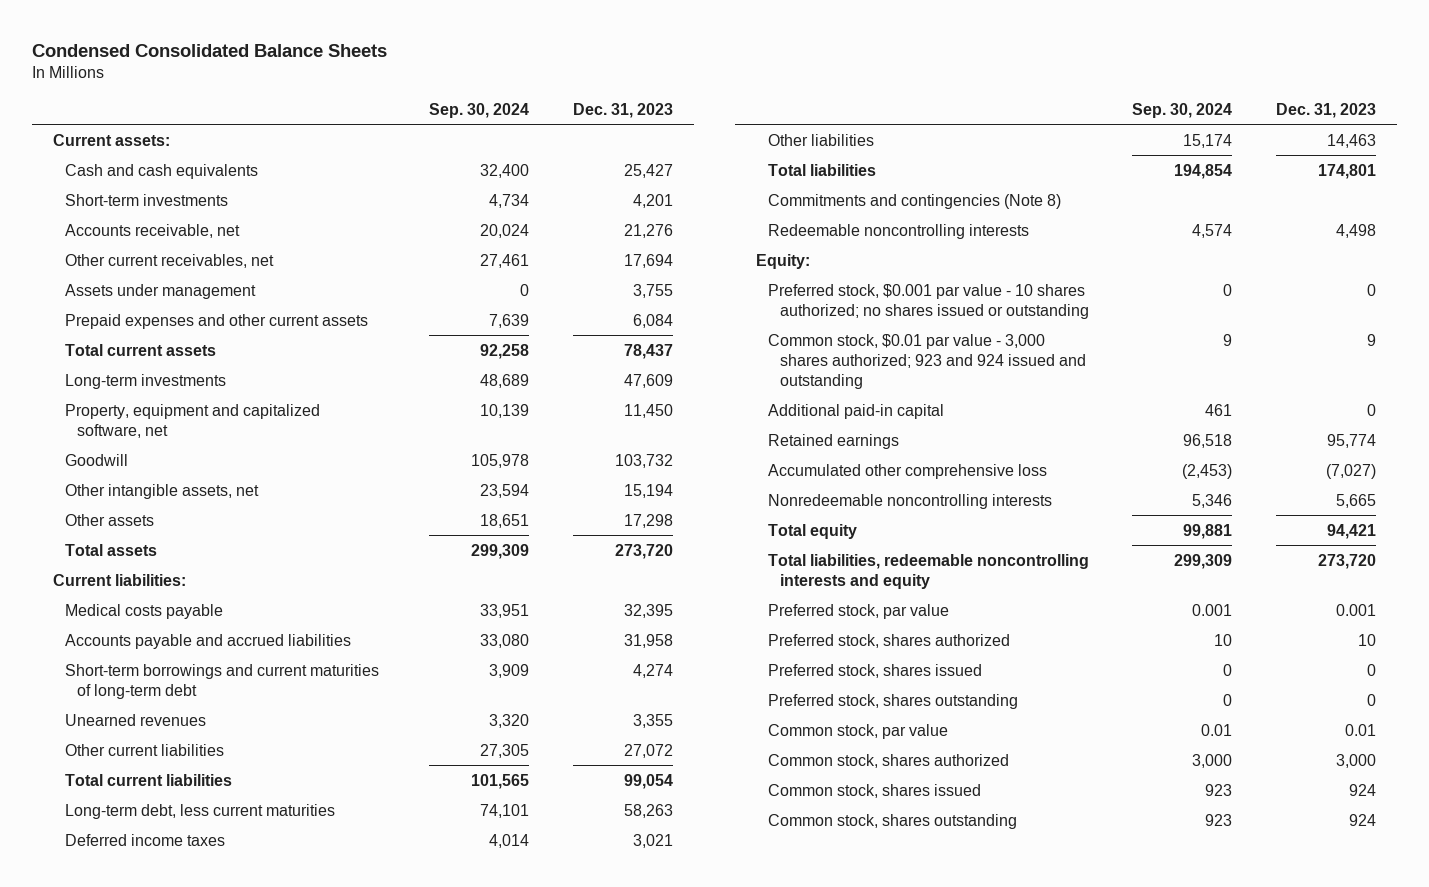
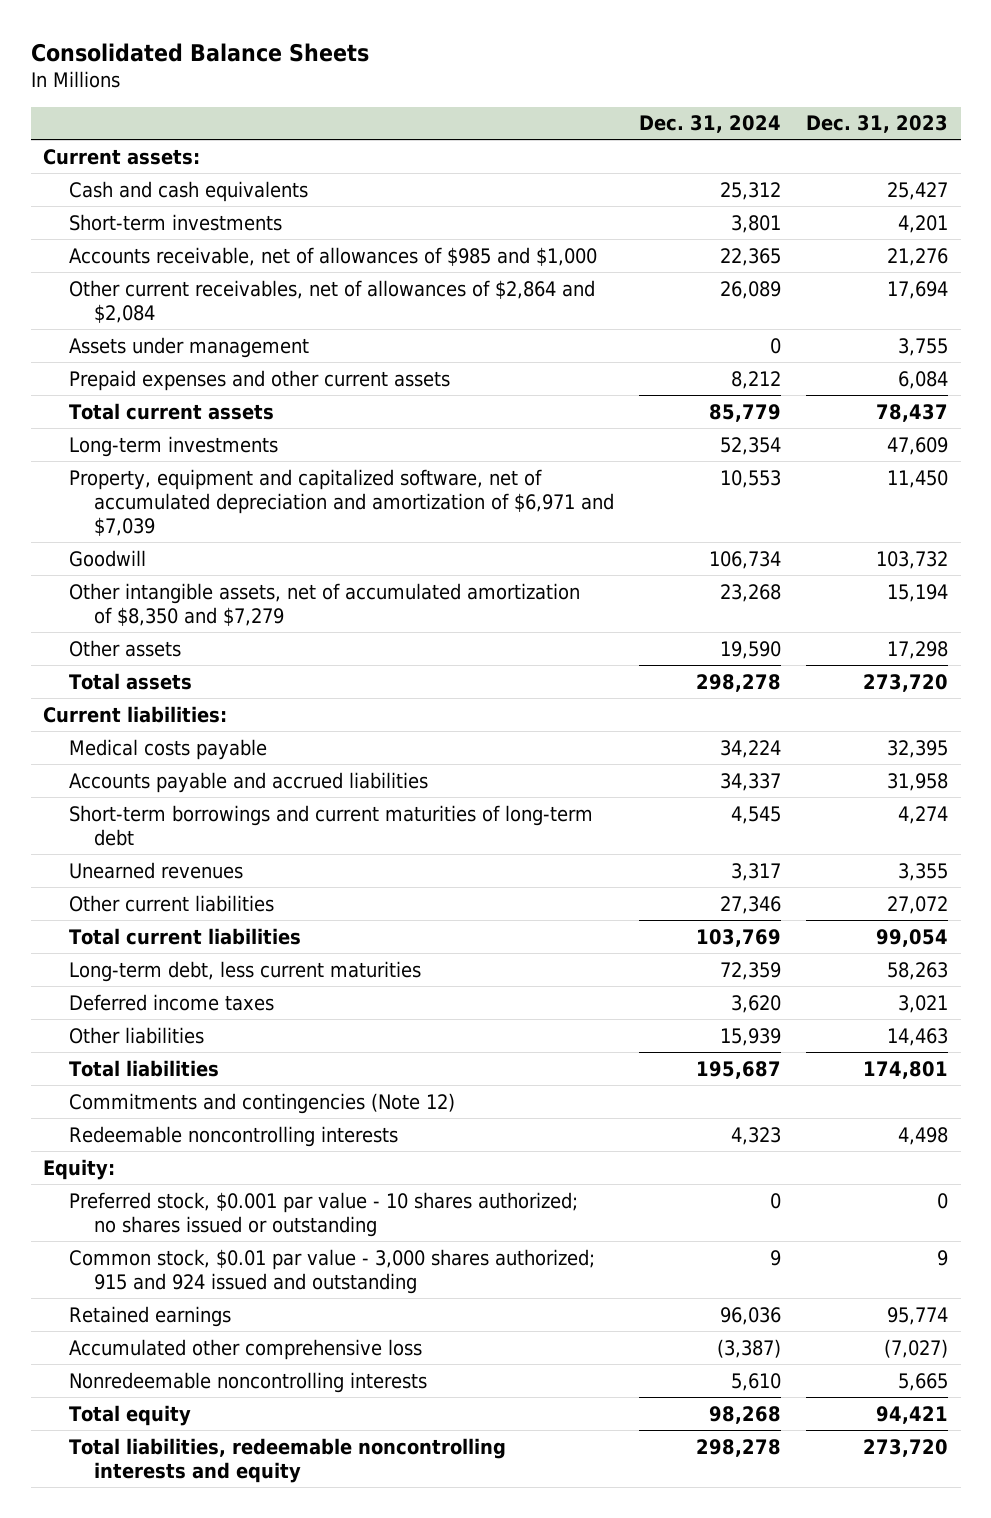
[31,43,387,57] Condensed Consolidated Balance Sheets -> [30,42,369,62] Consolidated Balance Sheets
[429,103,530,119] Sep. 30, 2024 -> none
none -> [639,115,782,134] Dec. 31, 2024
[65,223,241,238] Accounts receivable, net -> [68,246,597,266] Accounts receivable, net of allowances of $985 and $1,000
[65,253,275,268] Other current receivables, net -> [68,279,595,323] Other current receivables, net of allowances of $2,864 and $2,084
[65,403,321,438] Property, equipment and capitalized software, net -> [68,468,615,536] Property, equipment and capitalized software, net of accumulated depreciation and amortization of $6,971 and $7,039
[65,483,260,499] Other intangible assets, net -> [68,582,580,626] Other intangible assets, net of accumulated amortization of $8,350 and $7,279
[768,193,1062,209] Commitments and contingencies (Note 8) -> [68,1092,455,1114] Commitments and contingencies (Note 12)
[768,403,945,419] Additional paid-in capital -> none
[768,333,1087,389] Common stock, $0.01 par value - 3,000 shares authorized; 923 and 924 issued and outstanding -> [68,1248,595,1294] Common stock, $0.01 par value - 3,000 shares authorized; 915 and 924 issued and outstanding
[768,603,950,619] Preferred stock, par value -> none
[768,633,1011,648] Preferred stock, shares authorized -> none
[768,663,983,678] Preferred stock, shares issued -> none
[768,693,1019,709] Preferred stock, shares outstanding -> none
[768,723,949,739] Common stock, par value -> none
[768,753,1010,768] Common stock, shares authorized -> none
[768,783,982,798] Common stock, shares issued -> none
[768,813,1018,829] Common stock, shares outstanding -> none

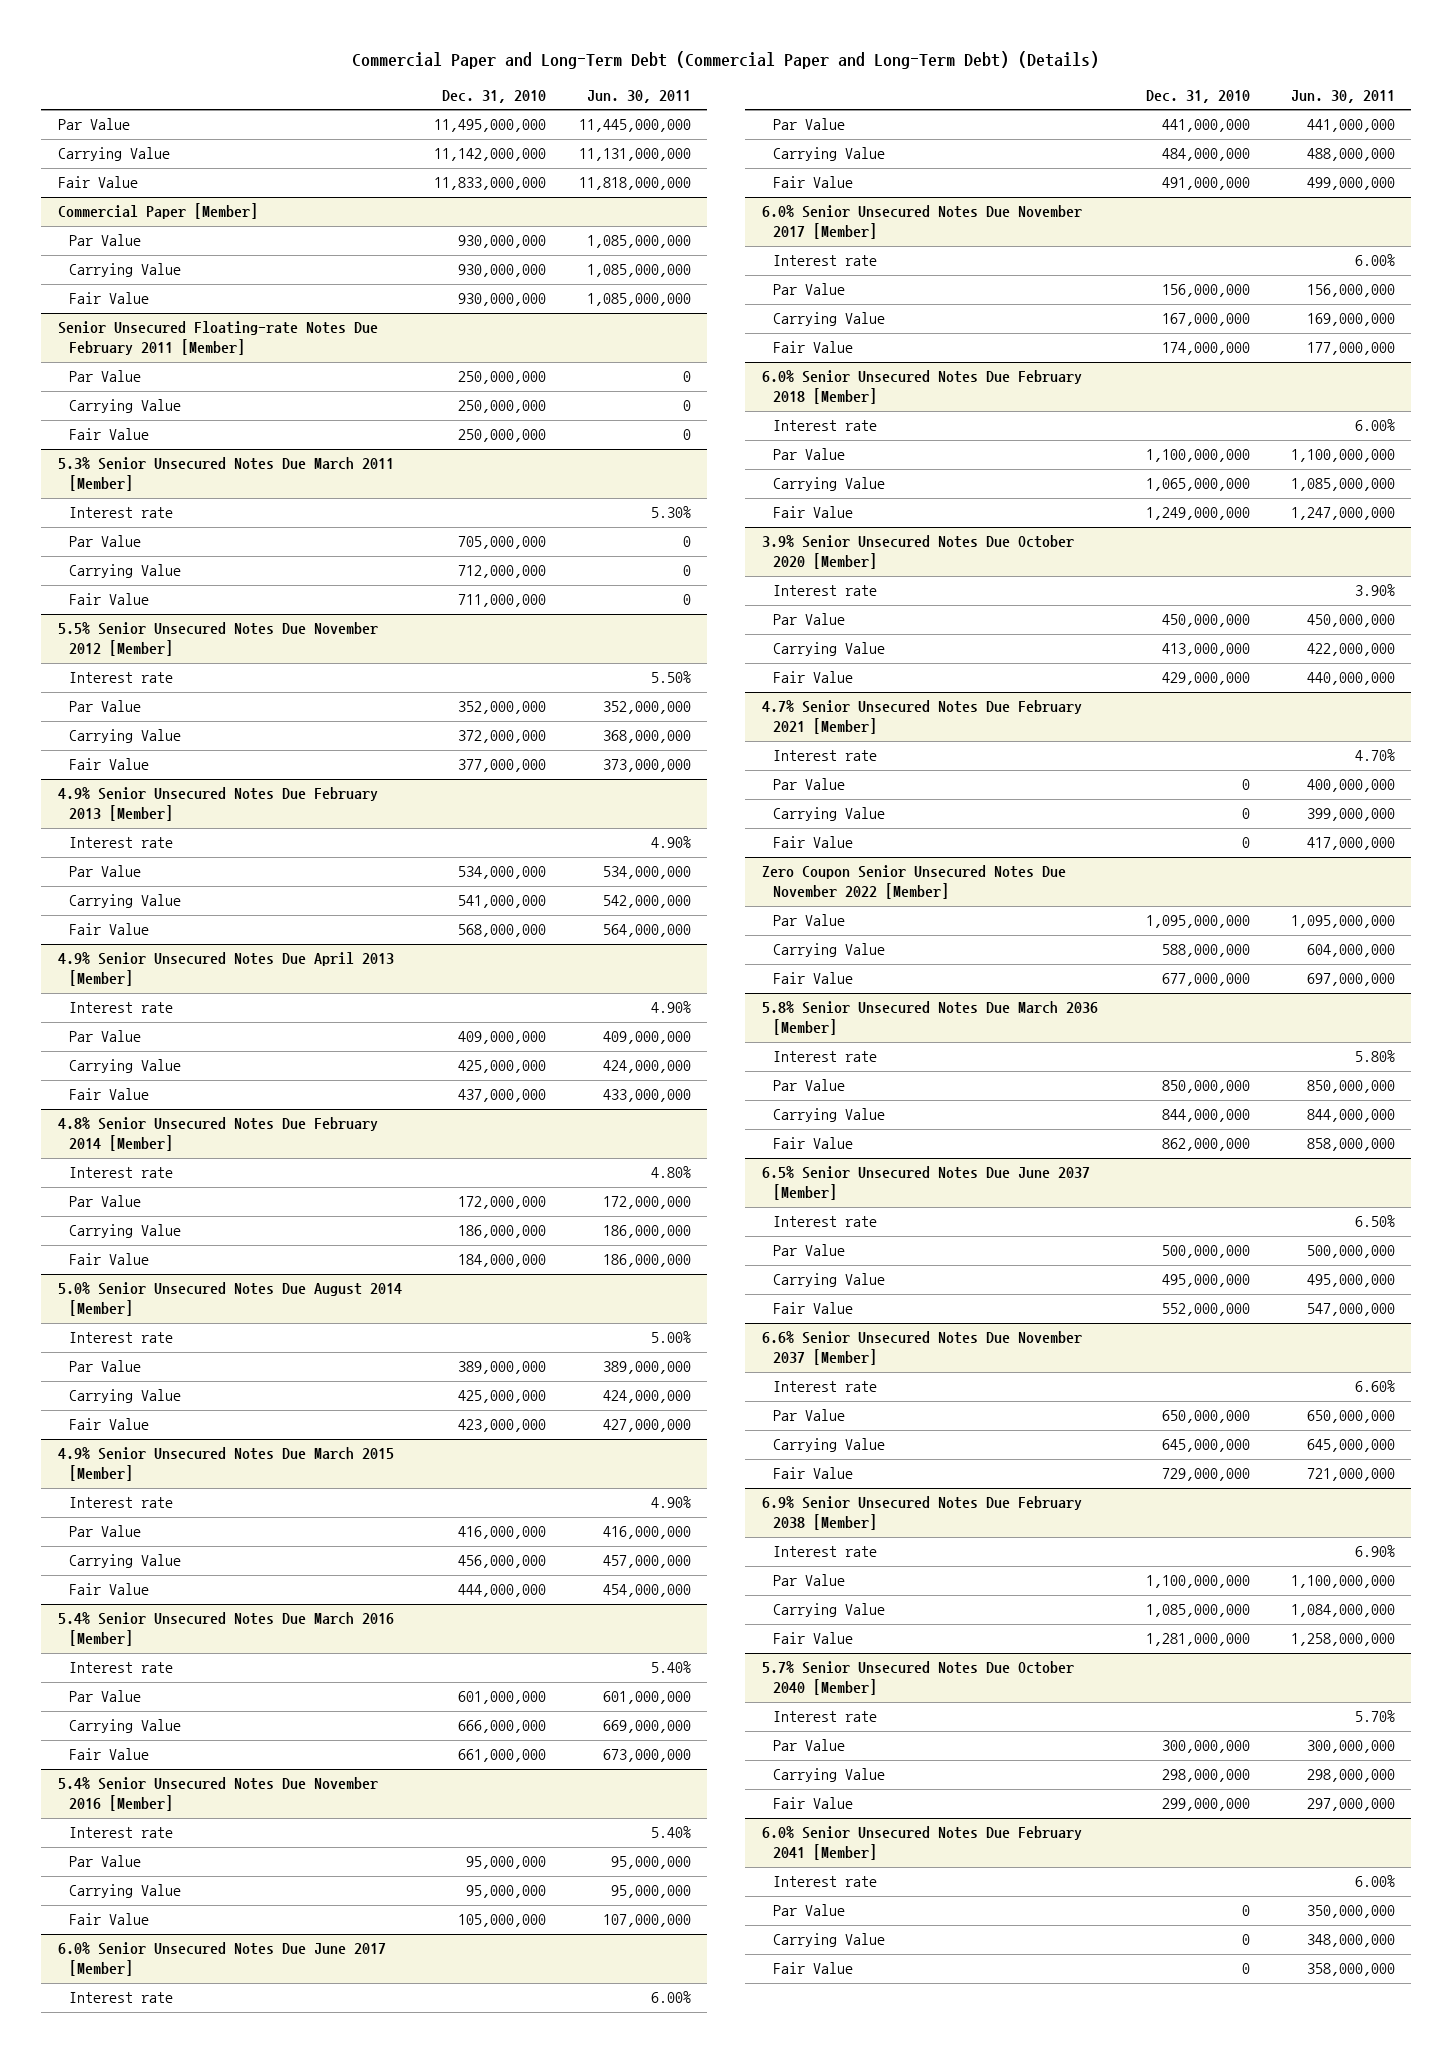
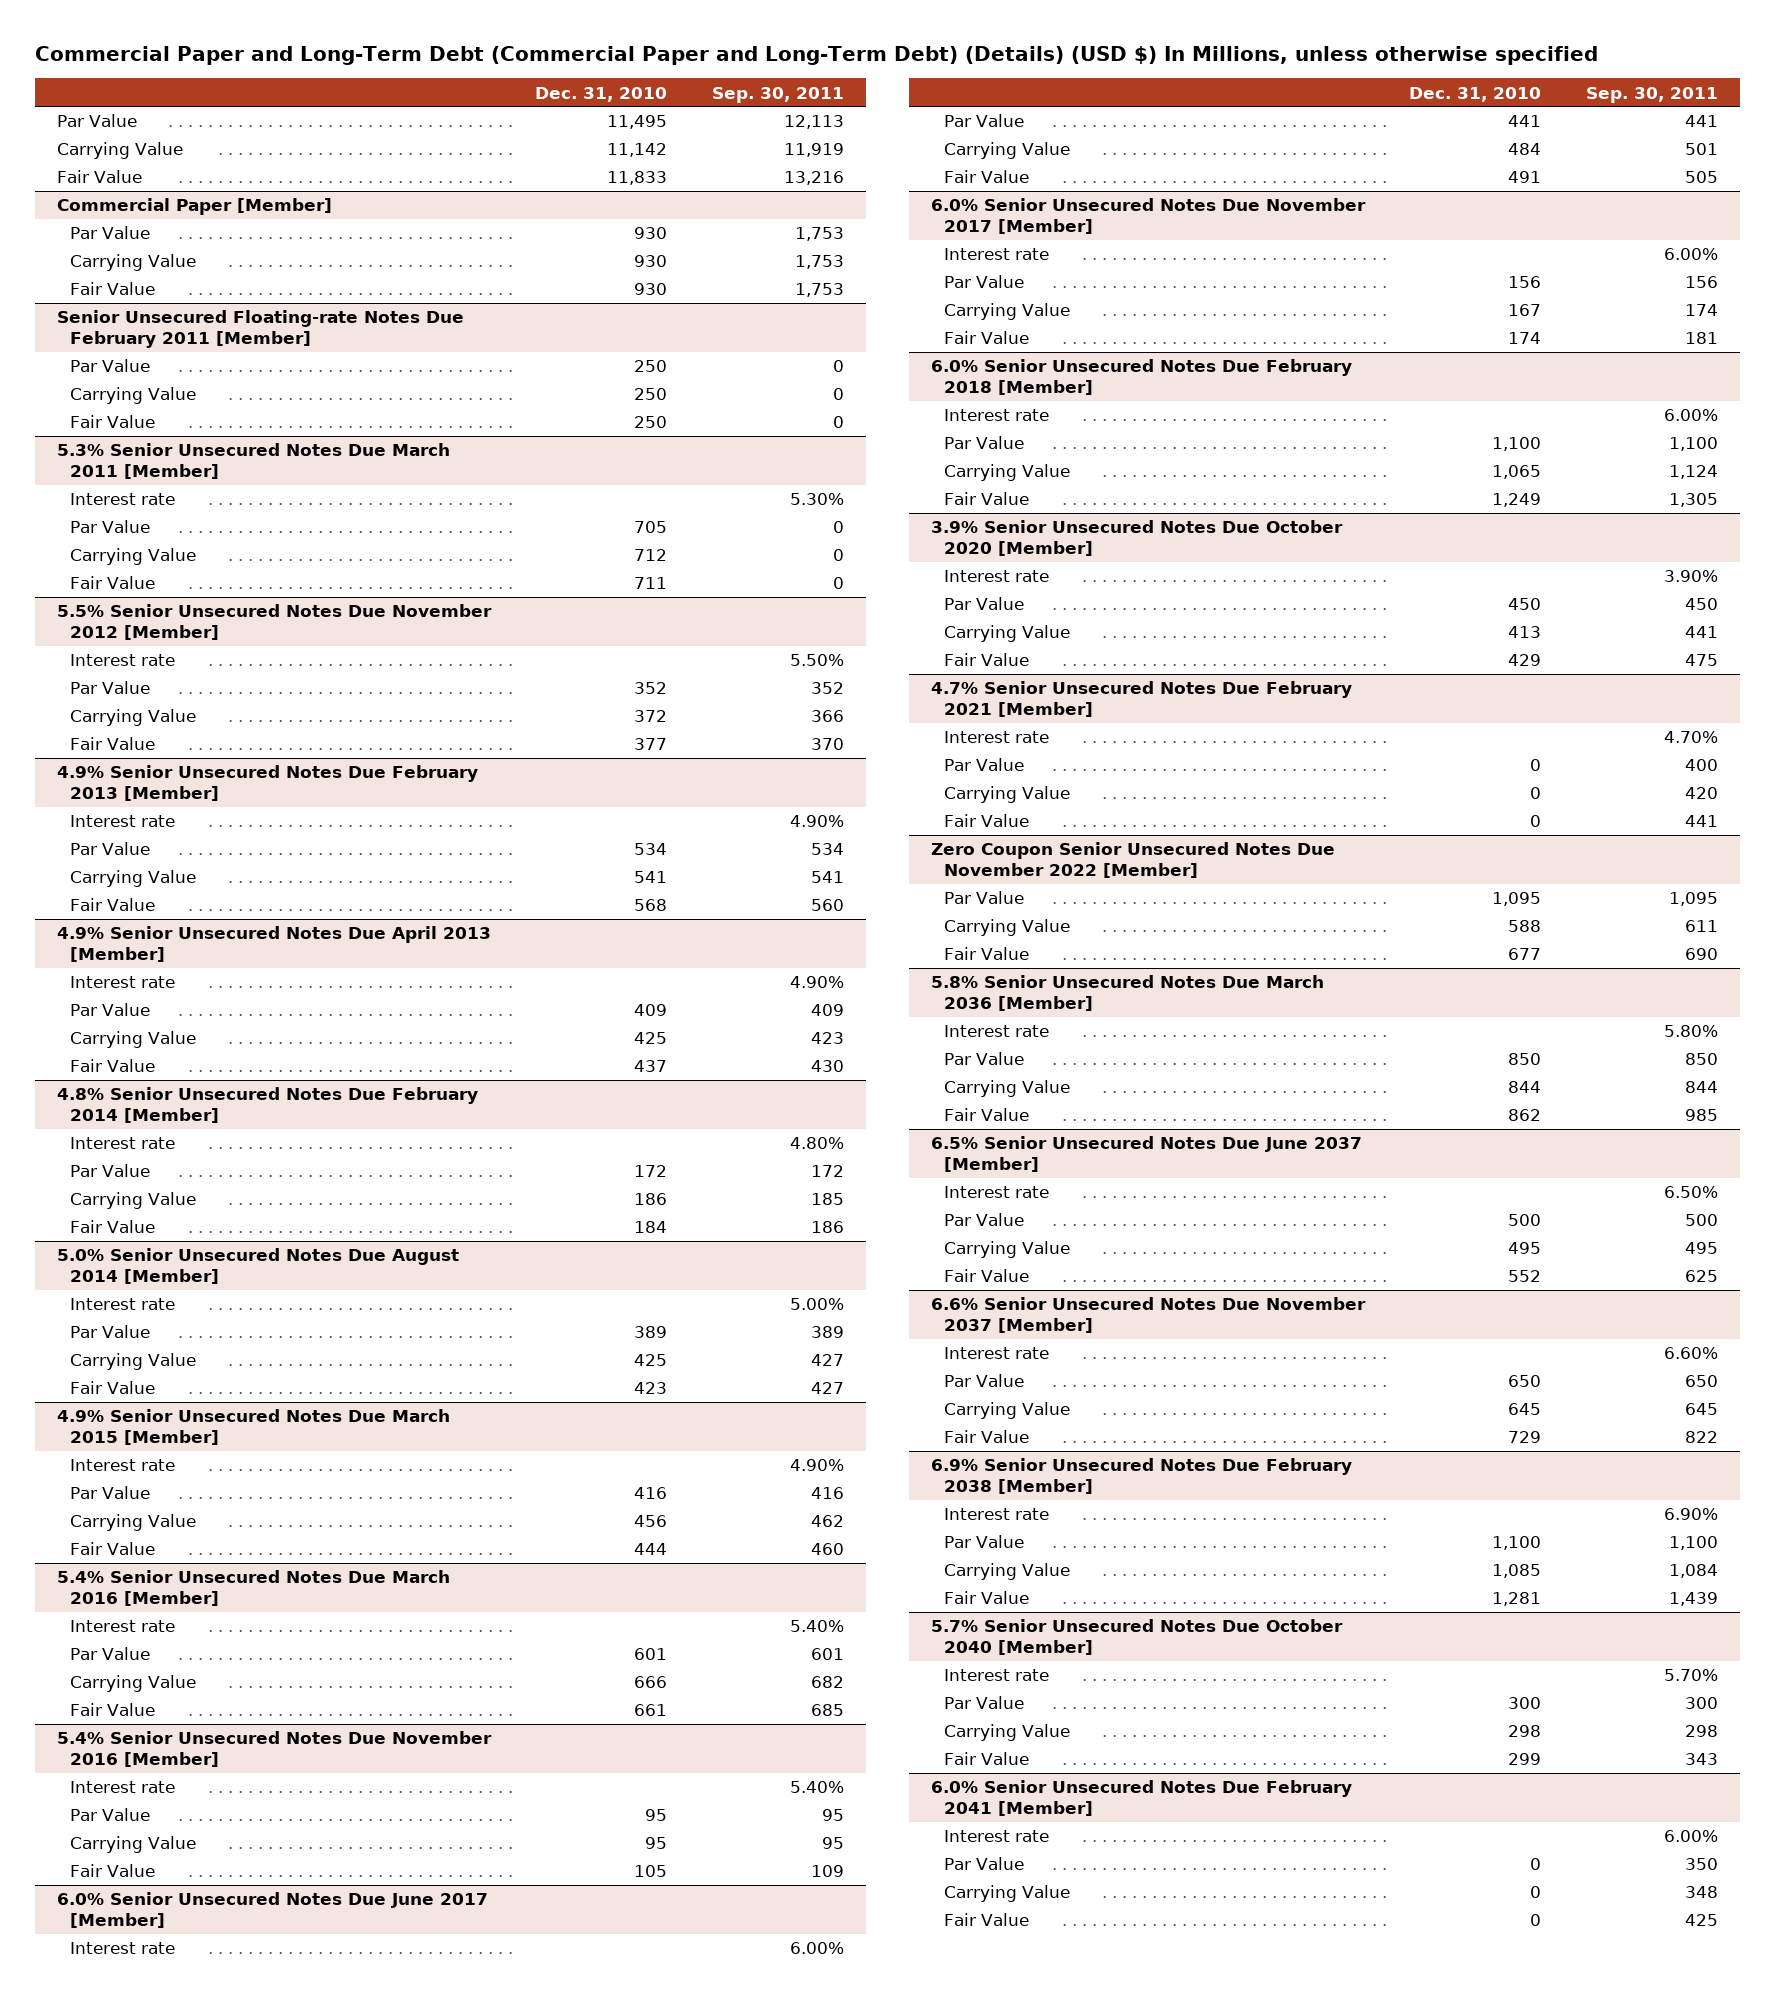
[352,51,1100,70] Commercial Paper and Long-Term Debt (Commercial Paper and Long-Term Debt) (Details) -> [34,46,1598,66] Commercial Paper and Long-Term Debt (Commercial Paper and Long-Term Debt) (Details) (USD $) In Millions, unless otherwise specified
[586,89,691,103] Jun. 30, 2011 -> none
none -> [711,86,844,103] Sep. 30, 2011
[434,119,547,133] 11,495,000,000 -> [607,115,668,130] 11,495
[434,148,547,162] 11,142,000,000 -> [607,143,668,158] 11,142
[434,177,547,191] 11,833,000,000 -> [607,171,668,186] 11,833
[458,235,547,249] 930,000,000 -> [634,227,668,240] 930
[458,264,547,278] 930,000,000 -> [634,255,668,268] 930
[458,293,547,307] 930,000,000 -> [634,283,668,296] 930
[458,371,547,385] 250,000,000 -> [634,360,668,373] 250
[458,400,547,414] 250,000,000 -> [634,388,668,401] 250
[458,429,547,443] 250,000,000 -> [634,416,668,429] 250
[458,536,547,550] 705,000,000 -> [634,521,668,534] 705
[458,565,547,579] 712,000,000 -> [634,549,668,562] 712
[458,594,547,608] 711,000,000 -> [634,577,668,590] 711
[458,701,547,715] 352,000,000 -> [634,682,668,695] 352
[458,730,547,744] 372,000,000 -> [634,710,668,723] 372
[458,759,547,773] 377,000,000 -> [634,738,668,751] 377
[458,866,547,880] 534,000,000 -> [634,843,668,856] 534
[458,895,547,909] 541,000,000 -> [634,871,668,884] 541
[458,924,547,938] 568,000,000 -> [634,899,668,912] 568
[458,1031,547,1045] 409,000,000 -> [634,1004,668,1017] 409
[458,1060,547,1074] 425,000,000 -> [634,1032,668,1045] 425
[458,1089,547,1103] 437,000,000 -> [634,1060,668,1073] 437
[458,1196,547,1210] 172,000,000 -> [634,1165,668,1178] 172
[458,1225,547,1239] 186,000,000 -> [634,1193,668,1206] 186
[458,1254,547,1268] 184,000,000 -> [634,1221,668,1234] 184
[458,1361,547,1375] 389,000,000 -> [634,1326,668,1339] 389
[458,1390,547,1404] 425,000,000 -> [634,1354,668,1367] 425
[458,1419,547,1433] 423,000,000 -> [634,1382,668,1395] 423
[458,1526,547,1540] 416,000,000 -> [634,1487,668,1500] 416
[458,1555,547,1569] 456,000,000 -> [634,1515,668,1528] 456
[458,1584,547,1598] 444,000,000 -> [634,1543,668,1556] 444
[458,1691,547,1705] 601,000,000 -> [634,1648,668,1661] 601
[458,1720,547,1734] 666,000,000 -> [634,1676,668,1689] 666
[458,1749,547,1763] 661,000,000 -> [634,1704,668,1717] 661
[466,1856,547,1870] 95,000,000 -> [645,1809,668,1822] 95
[466,1885,547,1899] 95,000,000 -> [645,1837,668,1850] 95
[458,1914,547,1928] 105,000,000 -> [634,1865,668,1878] 105
[1162,119,1251,133] 441,000,000 -> [1508,115,1542,128] 441
[1162,148,1251,162] 484,000,000 -> [1508,143,1542,156] 484
[1162,177,1251,191] 491,000,000 -> [1508,171,1542,184] 491
[1162,284,1251,298] 156,000,000 -> [1508,276,1542,289] 156
[1162,313,1251,327] 167,000,000 -> [1508,304,1542,317] 167
[1162,342,1251,356] 174,000,000 -> [1508,332,1542,345] 174
[1146,449,1251,463] 1,100,000,000 -> [1492,437,1542,452] 1,100
[1146,478,1251,492] 1,065,000,000 -> [1492,465,1542,480] 1,065
[1146,507,1251,521] 1,249,000,000 -> [1492,493,1542,508] 1,249
[1162,614,1251,628] 450,000,000 -> [1508,598,1542,611] 450
[1162,643,1251,657] 413,000,000 -> [1508,626,1542,639] 413
[1162,672,1251,686] 429,000,000 -> [1508,654,1542,667] 429
[1146,915,1251,929] 1,095,000,000 -> [1492,892,1542,907] 1,095
[1162,944,1251,958] 588,000,000 -> [1508,920,1542,933] 588
[1162,973,1251,987] 677,000,000 -> [1508,948,1542,961] 677
[1162,1080,1251,1094] 850,000,000 -> [1508,1053,1542,1066] 850
[1162,1109,1251,1123] 844,000,000 -> [1508,1081,1542,1094] 844
[1162,1138,1251,1152] 862,000,000 -> [1508,1109,1542,1122] 862
[1162,1245,1251,1259] 500,000,000 -> [1508,1214,1542,1227] 500
[1162,1274,1251,1288] 495,000,000 -> [1508,1242,1542,1255] 495
[1162,1303,1251,1317] 552,000,000 -> [1508,1270,1542,1283] 552
[1162,1410,1251,1424] 650,000,000 -> [1508,1375,1542,1388] 650
[1162,1439,1251,1453] 645,000,000 -> [1508,1403,1542,1416] 645
[1162,1468,1251,1482] 729,000,000 -> [1508,1431,1542,1444] 729
[1146,1575,1251,1589] 1,100,000,000 -> [1492,1536,1542,1551] 1,100
[1146,1604,1251,1618] 1,085,000,000 -> [1492,1564,1542,1579] 1,085
[1146,1633,1251,1647] 1,281,000,000 -> [1492,1592,1542,1607] 1,281
[1162,1740,1251,1754] 300,000,000 -> [1508,1697,1542,1710] 300
[1162,1769,1251,1783] 298,000,000 -> [1508,1725,1542,1738] 298
[1162,1798,1251,1812] 299,000,000 -> [1508,1753,1542,1766] 299

